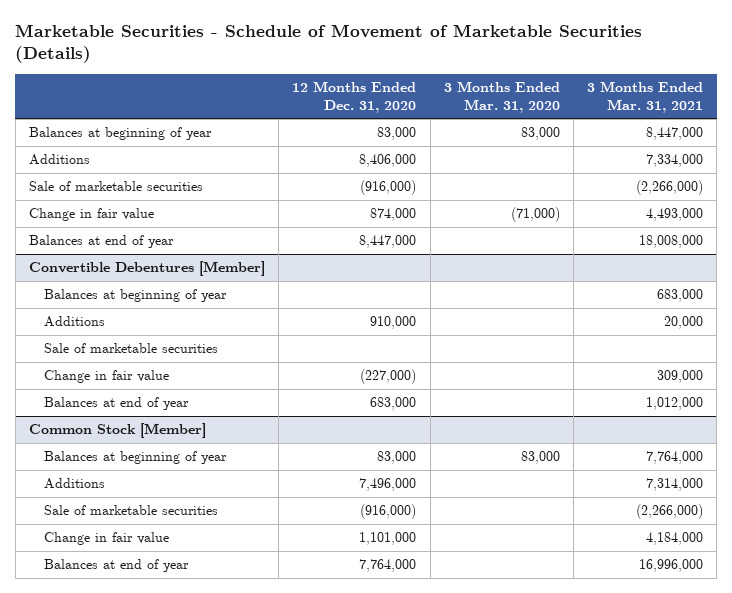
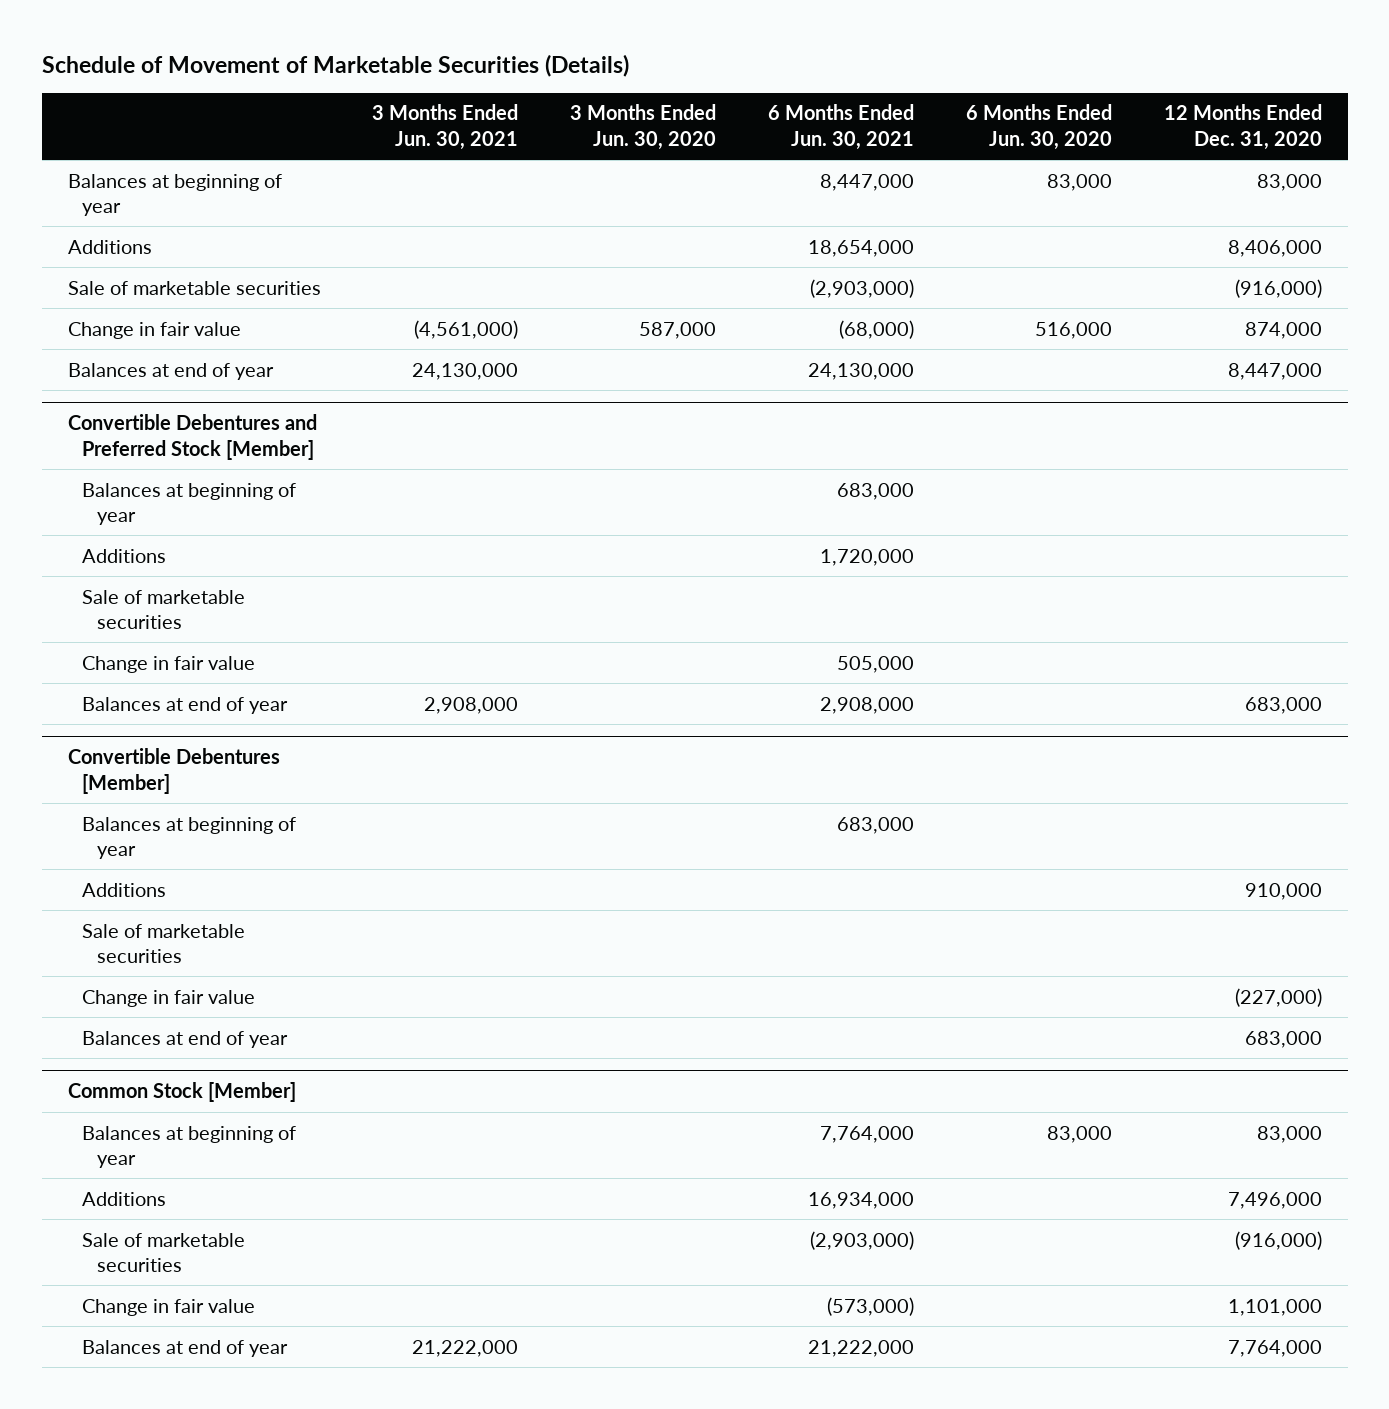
[15,24,643,64] Marketable Securities - Schedule of Movement of Marketable Securities (Details) -> [41,53,629,77] Schedule of Movement of Marketable Securities (Details)
[443,80,560,113] 3 Months Ended Mar. 31, 2020 -> none
[587,80,704,113] 3 Months Ended Mar. 31, 2021 -> none
none -> [372,104,519,151] 3 Months Ended Jun. 30, 2021
none -> [570,104,717,151] 3 Months Ended Jun. 30, 2020
none -> [768,104,915,151] 6 Months Ended Jun. 30, 2021
none -> [965,104,1112,151] 6 Months Ended Jun. 30, 2020
none -> [67,414,317,461] Convertible Debentures and Preferred Stock [Member]
none -> [82,482,297,526] Balances at beginning of year
none -> [82,548,167,563] Additions
none -> [82,589,246,630] Sale of marketable securities
none -> [82,655,256,673] Change in fair value
none -> [82,696,289,714] Balances at end of year

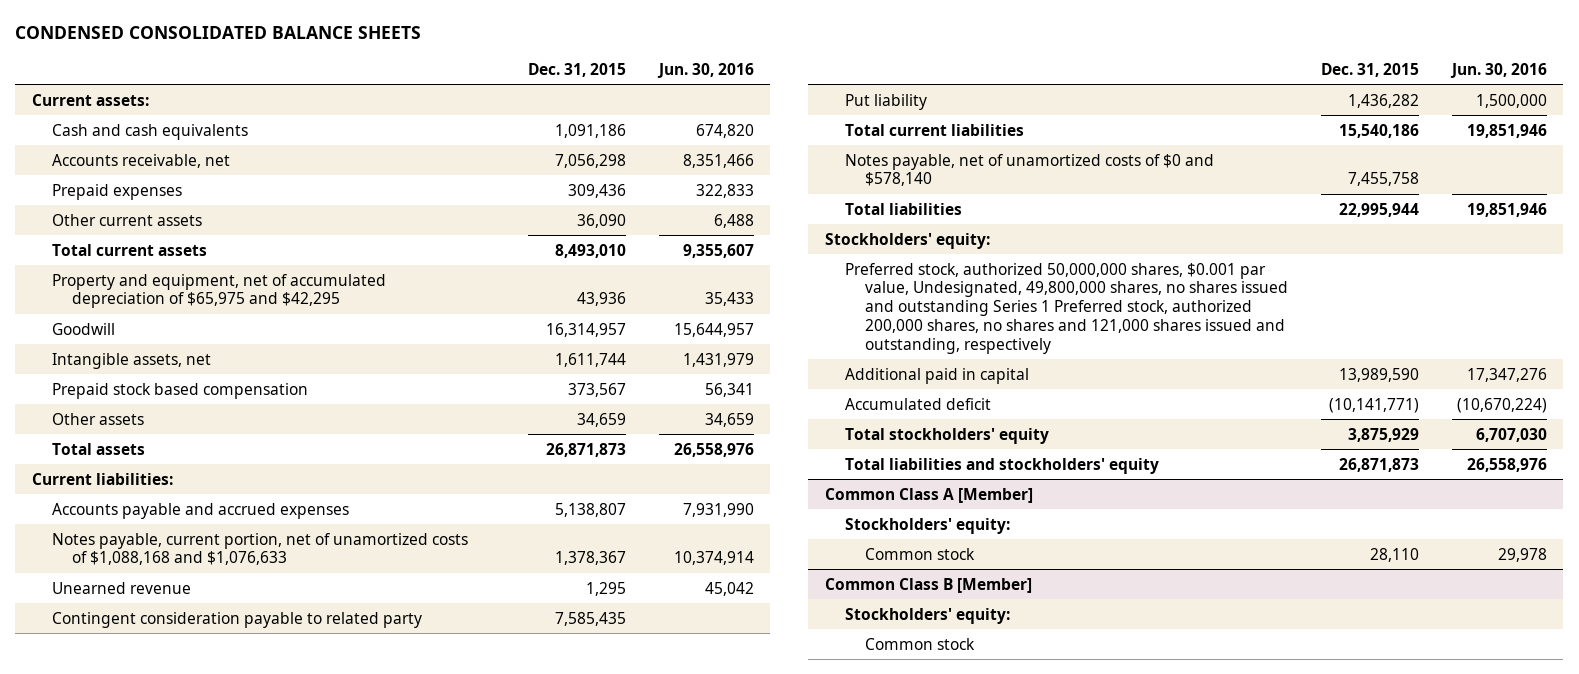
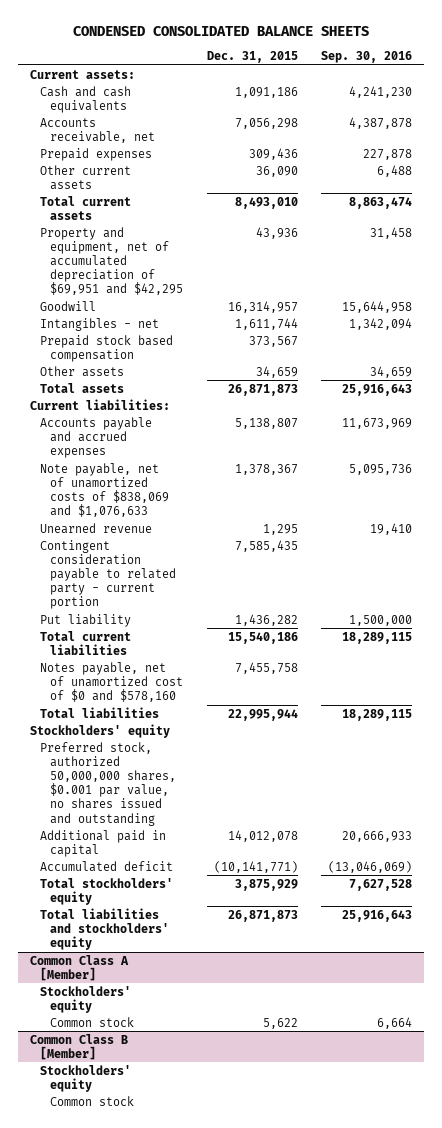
[656,62,754,78] Jun. 30, 2016 -> none
none -> [321,51,413,64] Sep. 30, 2016
[51,273,386,309] Property and equipment, net of accumulated depreciation of $65,975 and $42,295 -> [39,226,184,296] Property and equipment, net of accumulated depreciation of $69,951 and $42,295
[51,352,211,369] Intangible assets, net -> [39,317,159,331] Intangibles - net
[51,532,468,566] Notes payable, current portion, net of unamortized costs of $1,088,168 and $1,076,633 -> [39,462,170,518] Note payable, net of unamortized costs of $838,069 and $1,076,633
[51,611,422,628] Contingent consideration payable to related party -> [39,539,177,610] Contingent consideration payable to related party - current portion
[845,153,1215,187] Notes payable, net of unamortized costs of $0 and $578,140 -> [39,661,184,703] Notes payable, net of unamortized cost of $0 and $578,160
[824,232,990,249] Stockholders' equity: -> [29,723,170,738] Stockholders' equity
[845,262,1289,354] Preferred stock, authorized 50,000,000 shares, $0.001 par value, Undesignated, 49,800,000 shares, no shares issued and outstanding Series 1 Preferred stock, authorized 200,000 shares, no shares and 121,000 shares issued and outstanding, respectively -> [39,741,177,826] Preferred stock, authorized 50,000,000 shares, $0.001 par value, no shares issued and outstanding
[1339,367,1420,382] 13,989,590 -> [227,829,298,842] 14,012,078
[845,517,1011,534] Stockholders' equity: -> [39,985,131,1013] Stockholders' equity
[1370,547,1420,562] 28,110 -> [262,1017,298,1029] 5,622
[845,607,1011,624] Stockholders' equity: -> [39,1064,131,1092] Stockholders' equity

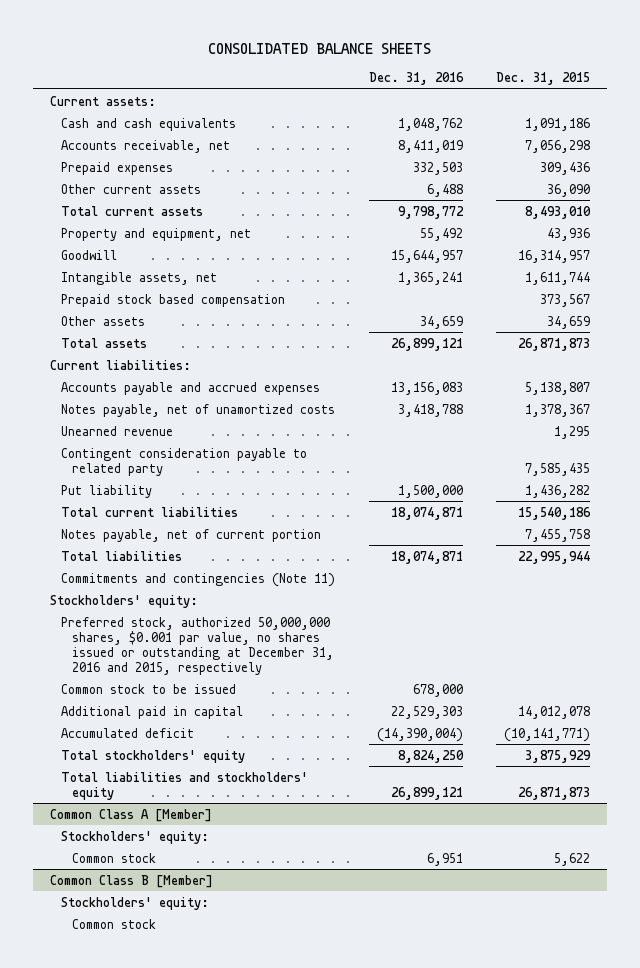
[73,25,370,36] CONDENSED CONSOLIDATED BALANCE SHEETS -> [208,42,432,54] CONSOLIDATED BALANCE SHEETS
[321,51,413,64] Sep. 30, 2016 -> none
none -> [368,72,464,86] Dec. 31, 2016
[39,226,184,296] Property and equipment, net of accumulated depreciation of $69,951 and $42,295 -> [61,227,252,241] Property and equipment, net
[39,317,159,331] Intangibles - net -> [61,271,218,285] Intangible assets, net
[39,462,170,518] Note payable, net of unamortized costs of $838,069 and $1,076,633 -> [61,403,336,417] Notes payable, net of unamortized costs
[39,539,177,610] Contingent consideration payable to related party - current portion -> [61,447,308,476] Contingent consideration payable to related party
[39,661,184,703] Notes payable, net of unamortized cost of $0 and $578,160 -> [61,528,322,542] Notes payable, net of current portion
none -> [61,572,336,587] Commitments and contingencies (Note 11)
[29,723,170,738] Stockholders' equity -> [50,594,199,608] Stockholders' equity:
[39,741,177,826] Preferred stock, authorized 50,000,000 shares, $0.001 par value, no shares issued and outstanding -> [61,616,335,675] Preferred stock, authorized 50,000,000 shares, $0.001 par value, no shares issued or outstanding at December 31, 2016 and 2015, respectively
none -> [61,683,237,694] Common stock to be issued
[39,985,131,1013] Stockholders' equity -> [61,830,210,844] Stockholders' equity:
[39,1064,131,1092] Stockholders' equity -> [61,896,210,910] Stockholders' equity:

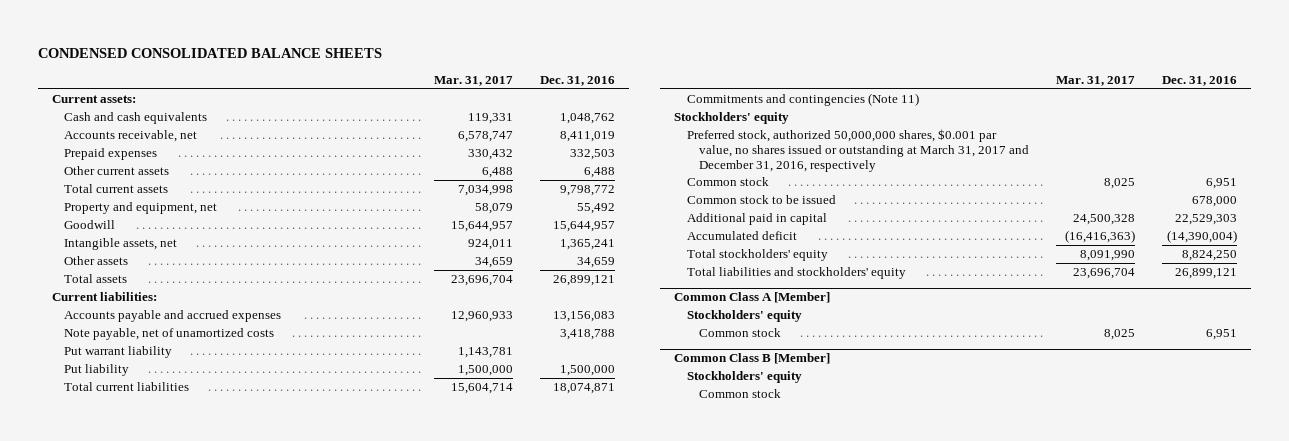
[208,42,432,54] CONSOLIDATED BALANCE SHEETS -> [38,47,383,58] CONDENSED CONSOLIDATED BALANCE SHEETS
[496,72,591,86] Dec. 31, 2015 -> none
none -> [434,75,514,86] Mar. 31, 2017
[61,293,286,307] Prepaid stock based compensation -> none
[61,425,174,436] Unearned revenue -> none
[61,447,308,476] Contingent consideration payable to related party -> none
[61,403,336,417] Notes payable, net of unamortized costs -> [64,328,275,341] Note payable, net of unamortized costs
none -> [64,346,173,359] Put warrant liability
[61,528,322,542] Notes payable, net of current portion -> none
[61,550,183,561] Total liabilities -> none
[50,594,199,608] Stockholders' equity: -> [673,112,789,125] Stockholders' equity
[61,616,335,675] Preferred stock, authorized 50,000,000 shares, $0.001 par value, no shares issued or outstanding at December 31, 2016 and 2015, respectively -> [686,129,1030,172] Preferred stock, authorized 50,000,000 shares, $0.001 par value, no shares issued or outstanding at March 31, 2017 and December 31, 2016, respectively
none -> [686,177,769,187] Common stock
[61,830,210,844] Stockholders' equity: -> [686,310,802,323] Stockholders' equity
[61,896,210,910] Stockholders' equity: -> [686,371,802,384] Stockholders' equity

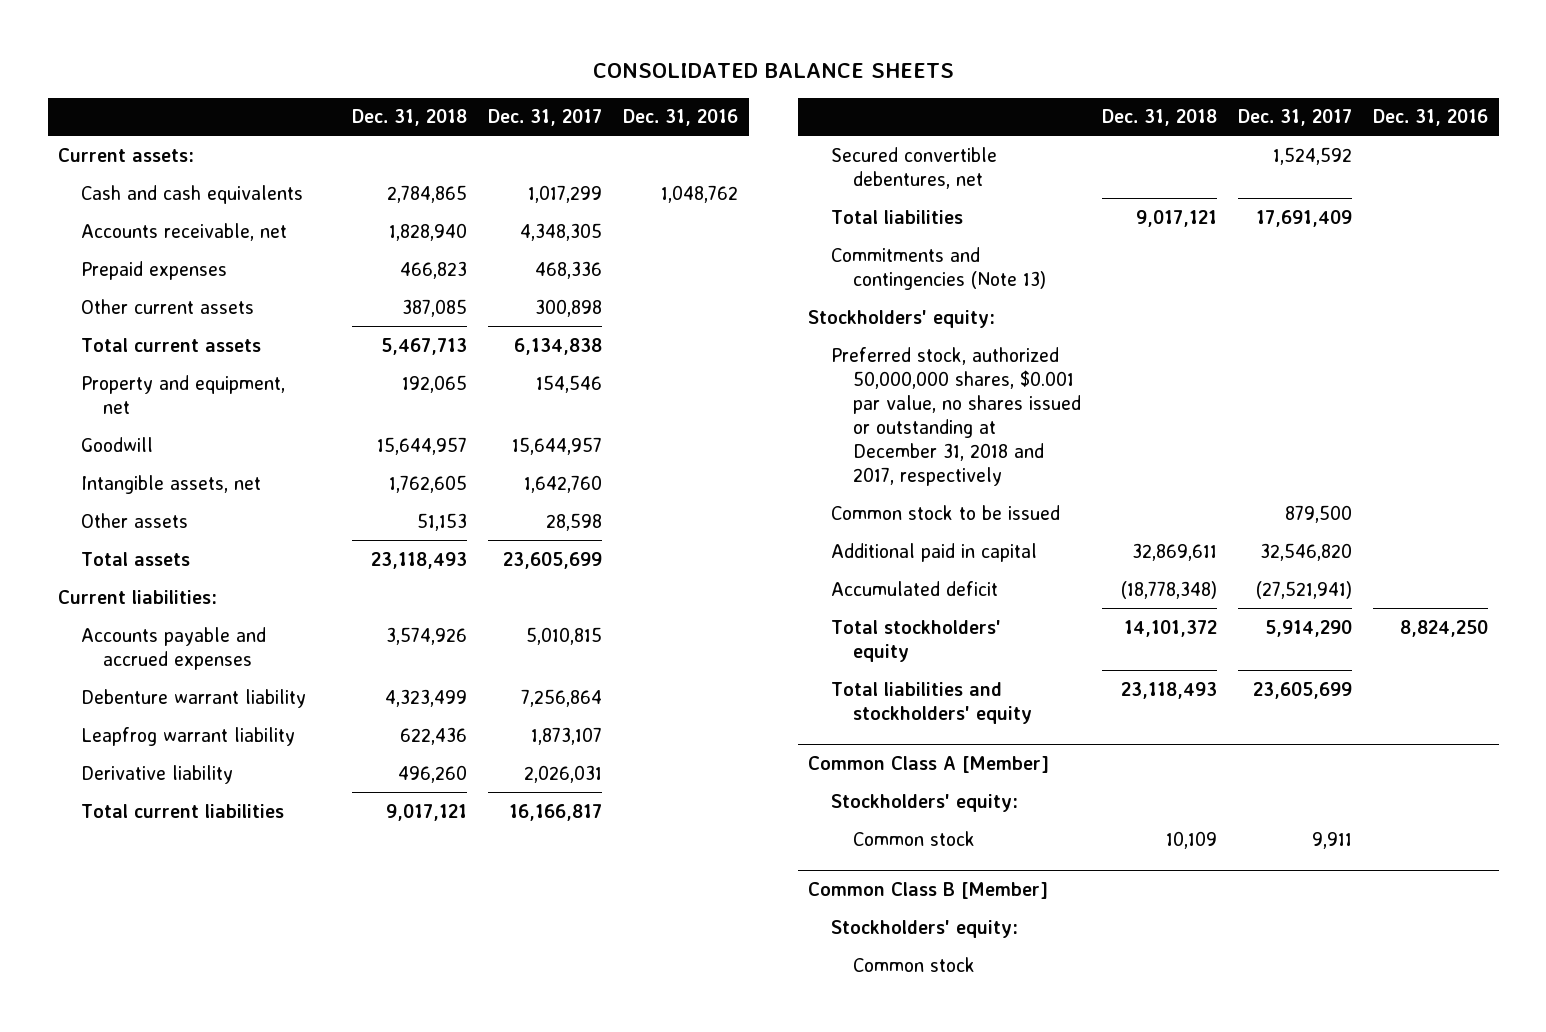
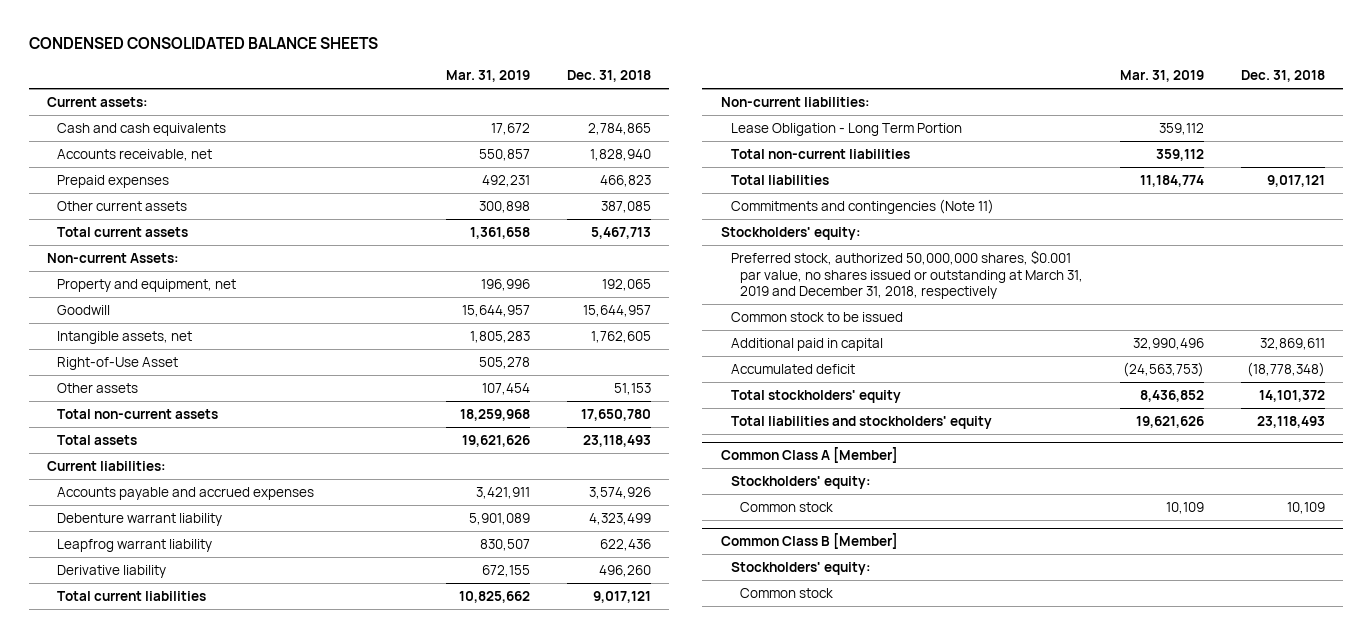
[593,63,955,79] CONSOLIDATED BALANCE SHEETS -> [28,37,378,50] CONDENSED CONSOLIDATED BALANCE SHEETS
[488,109,603,127] Dec. 31, 2017 -> none
[623,109,739,127] Dec. 31, 2016 -> none
none -> [446,70,531,83] Mar. 31, 2019
none -> [47,252,180,263] Non-current Assets:
none -> [56,356,178,370] Right-of-Use Asset
none -> [56,408,218,419] Total non-current assets
[830,146,997,189] Secured convertible debentures, net -> none
none -> [720,96,870,107] Non-current liabilities:
none -> [730,122,962,136] Lease Obligation - Long Term Portion
none -> [730,148,910,159] Total non-current liabilities
[830,246,1047,290] Commitments and contingencies (Note 13) -> [730,198,994,214] Commitments and contingencies (Note 11)
[830,346,1082,487] Preferred stock, authorized 50,000,000 shares, $0.001 par value, no shares issued or outstanding at December 31, 2018 and 2017, respectively -> [730,249,1084,300] Preferred stock, authorized 50,000,000 shares, $0.001 par value, no shares issued or outstanding at March 31, 2019 and December 31, 2018, respectively

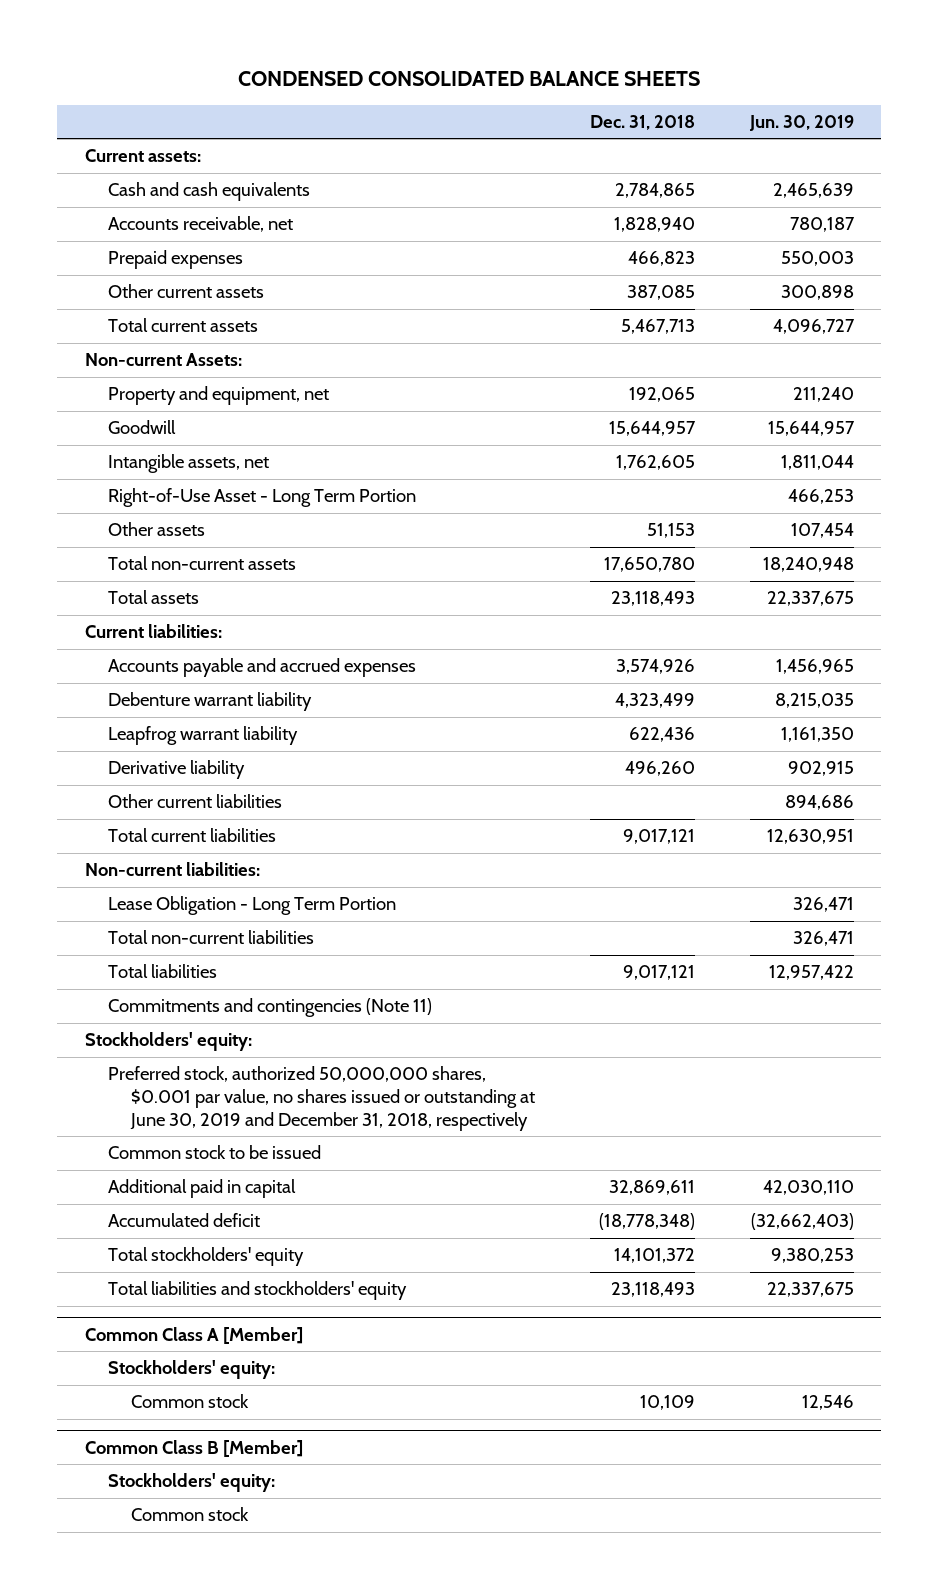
[446,70,531,83] Mar. 31, 2019 -> none
none -> [748,115,854,132] Jun. 30, 2019
[56,356,178,370] Right-of-Use Asset -> [107,488,416,508] Right-of-Use Asset - Long Term Portion
none -> [107,794,282,809] Other current liabilities
[730,249,1084,300] Preferred stock, authorized 50,000,000 shares, $0.001 par value, no shares issued or outstanding at March 31, 2019 and December 31, 2018, respectively -> [107,1066,535,1131] Preferred stock, authorized 50,000,000 shares, $0.001 par value, no shares issued or outstanding at June 30, 2019 and December 31, 2018, respectively

